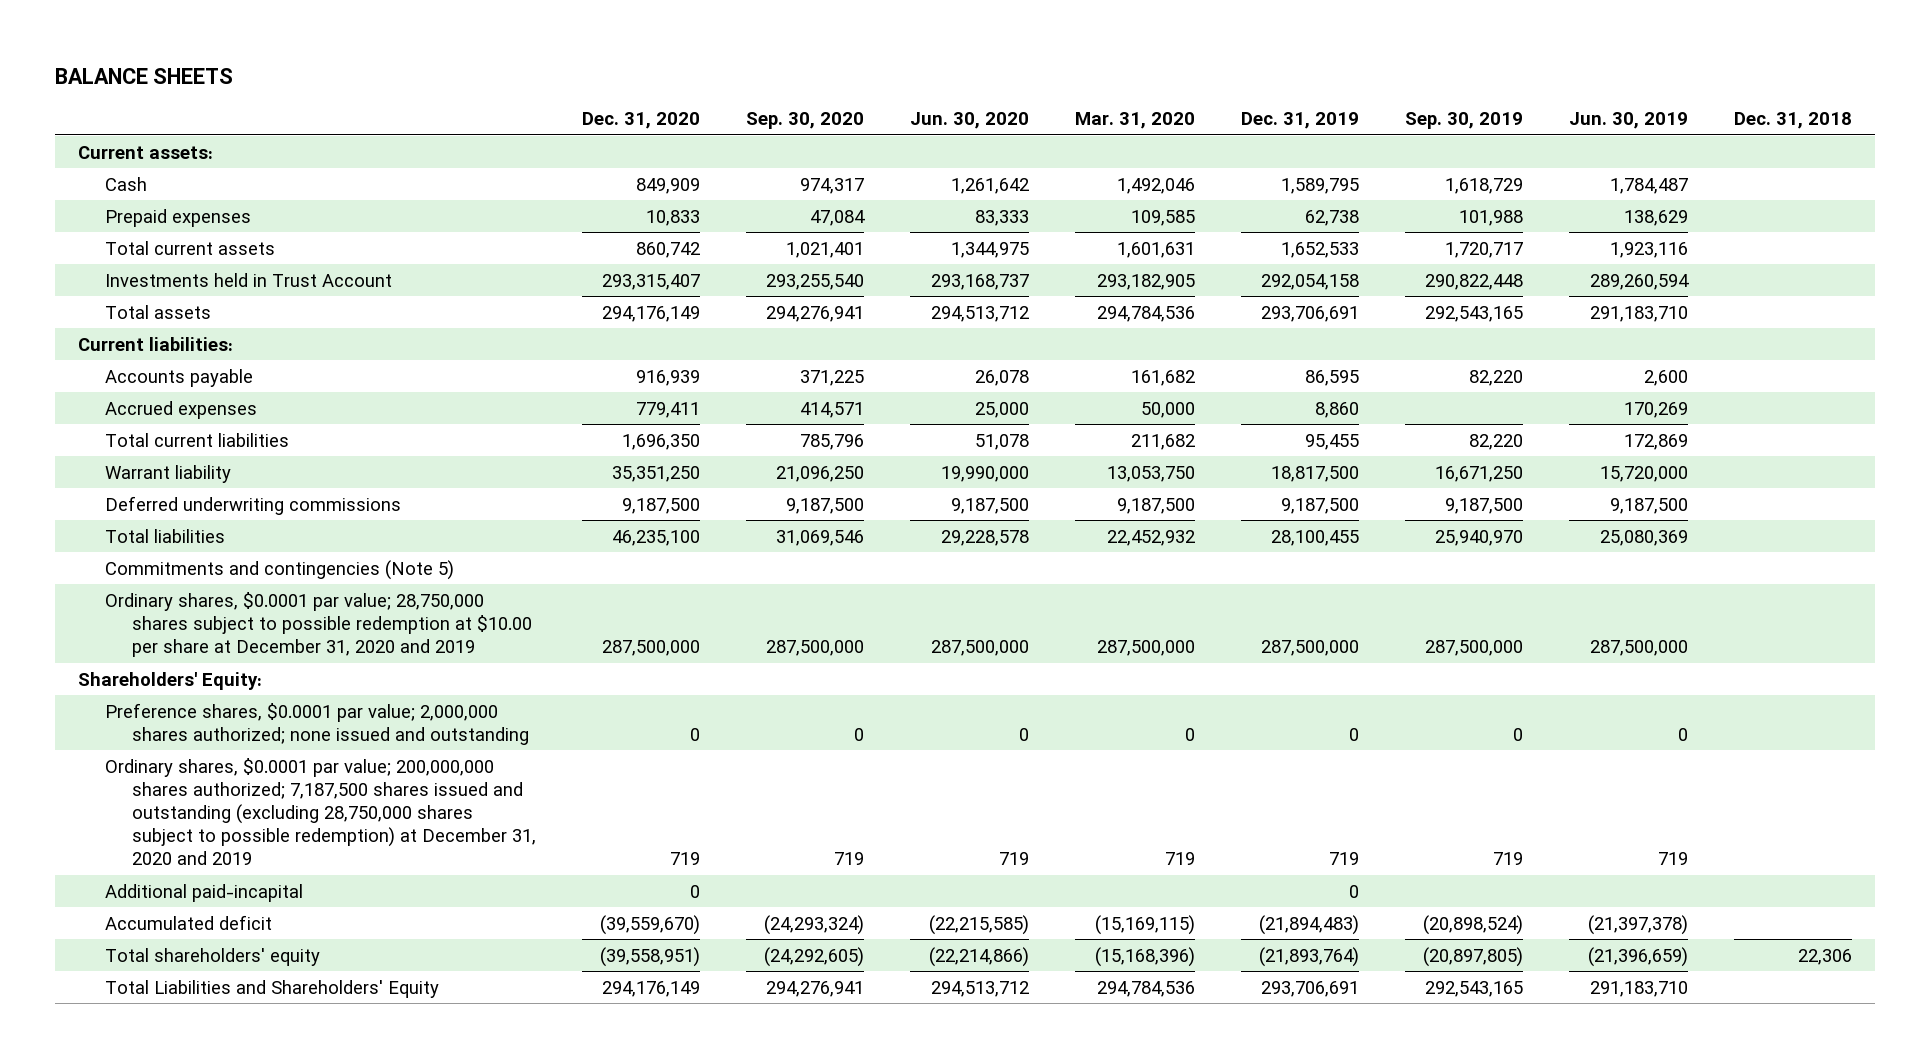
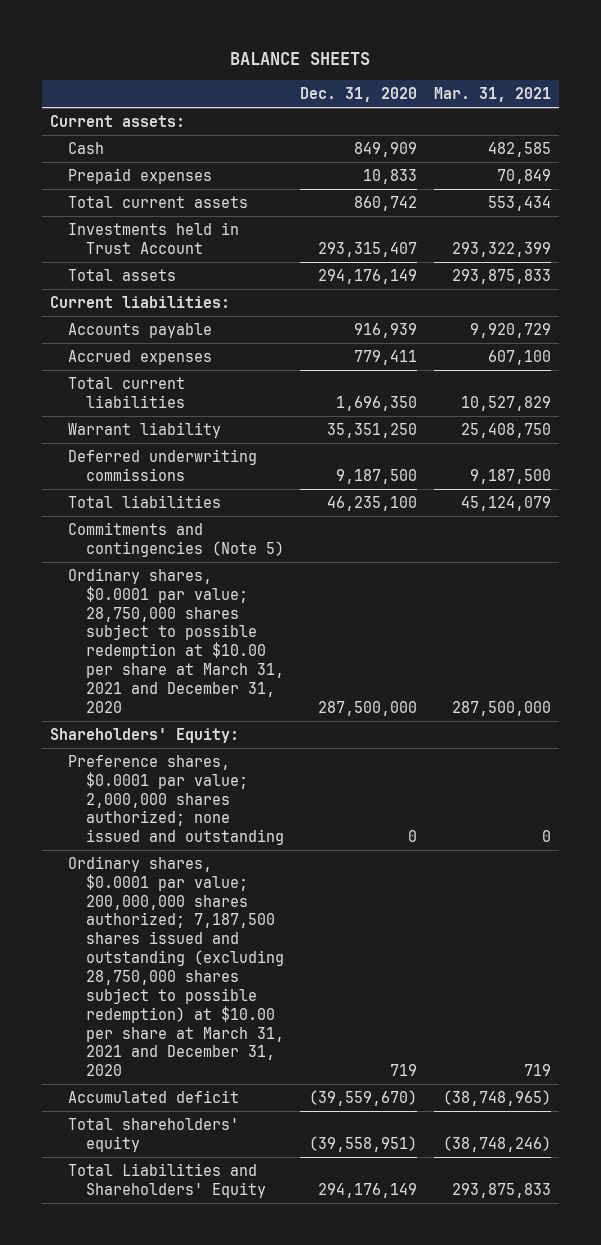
[745,112,864,130] Sep. 30, 2020 -> none
[909,112,1029,130] Jun. 30, 2020 -> none
[1074,112,1195,130] Mar. 31, 2020 -> none
[1241,112,1360,130] Dec. 31, 2019 -> none
[1405,112,1524,130] Sep. 30, 2019 -> none
[1569,112,1689,130] Jun. 30, 2019 -> none
[1734,112,1853,130] Dec. 31, 2018 -> none
none -> [433,87,551,103] Mar. 31, 2021
[104,591,532,657] Ordinary shares, $0.0001 par value; 28,750,000 shares subject to possible redemption at $10.00 per share at December 31, 2020 and 2019 -> [67,567,284,713] Ordinary shares, $0.0001 par value; 28,750,000 shares subject to possible redemption at $10.00 per share at March 31, 2021 and December 31, 2020
[104,883,303,902] Additional paid-incapital -> none
[104,757,536,866] Ordinary shares, $0.0001 par value; 200,000,000 shares authorized; 7,187,500 shares issued and outstanding (excluding 28,750,000 shares subject to possible redemption) at December 31, 2020 and 2019 -> [67,855,284,1077] Ordinary shares, $0.0001 par value; 200,000,000 shares authorized; 7,187,500 shares issued and outstanding (excluding 28,750,000 shares subject to possible redemption) at $10.00 per share at March 31, 2021 and December 31, 2020

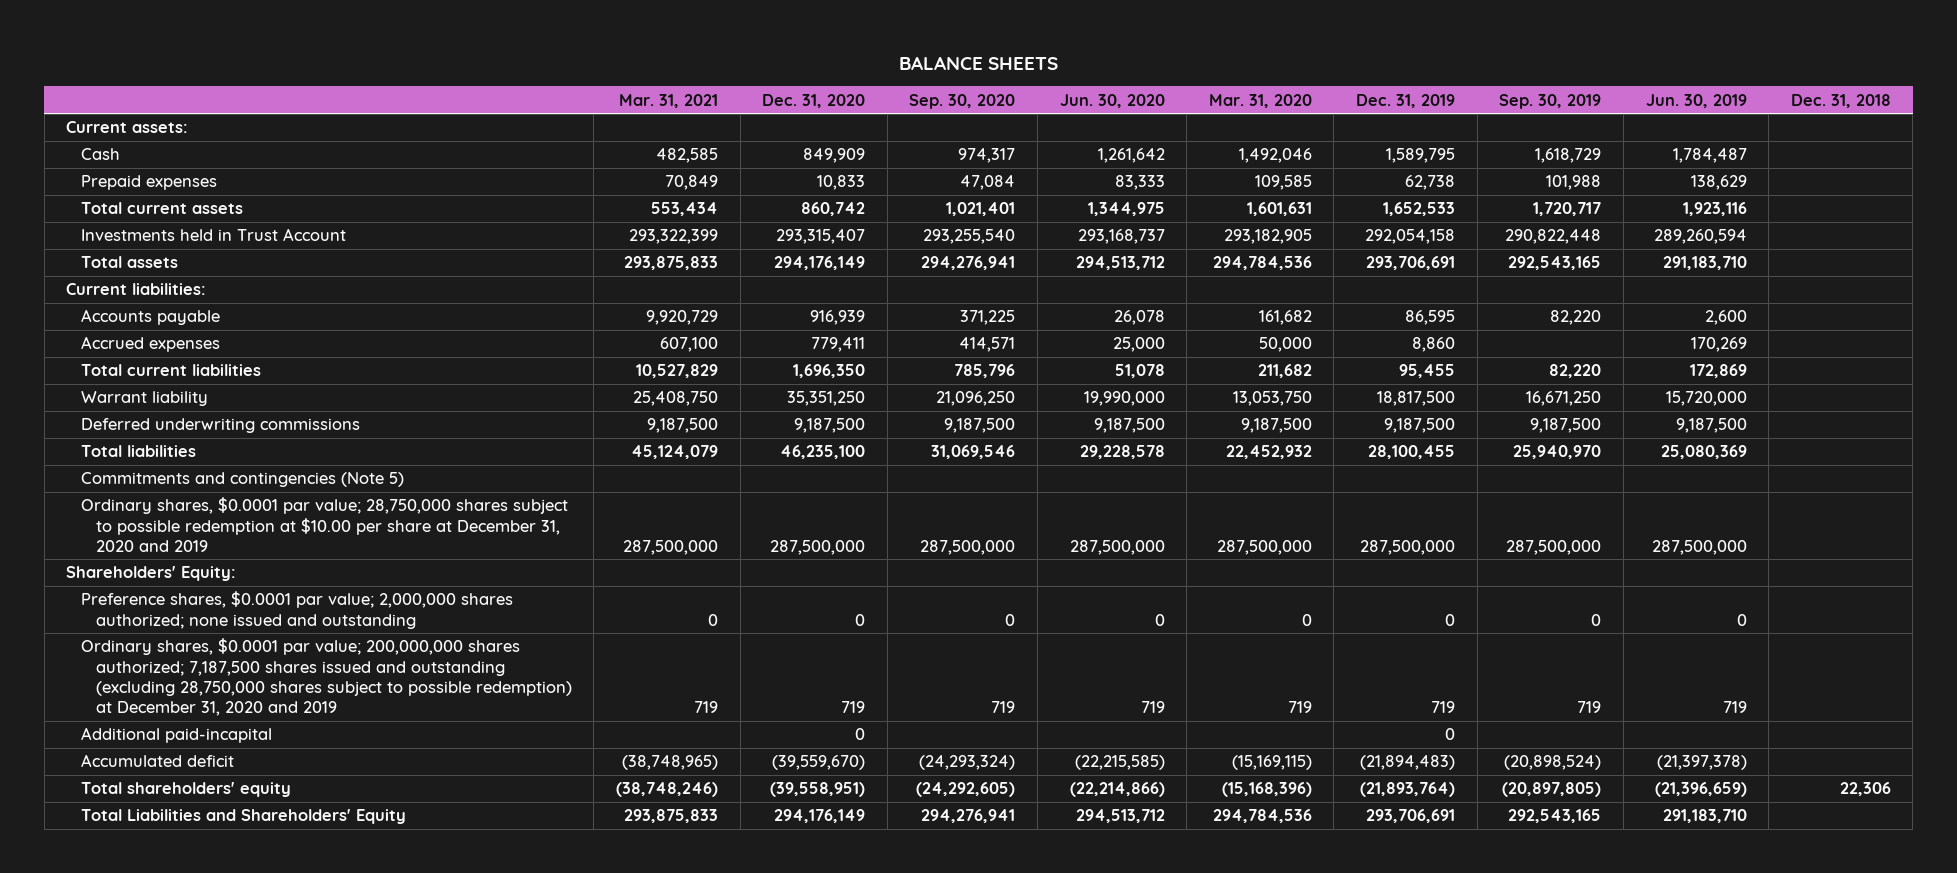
none -> [909,93,1016,109] Sep. 30, 2020
none -> [1059,93,1165,108] Jun. 30, 2020
none -> [1208,93,1312,108] Mar. 31, 2020
none -> [1356,93,1456,108] Dec. 31, 2019
none -> [1499,93,1602,109] Sep. 30, 2019
none -> [1645,93,1747,108] Jun. 30, 2019
none -> [1790,93,1891,108] Dec. 31, 2018
[67,567,284,713] Ordinary shares, $0.0001 par value; 28,750,000 shares subject to possible redemption at $10.00 per share at March 31, 2021 and December 31, 2020 -> [81,497,569,552] Ordinary shares, $0.0001 par value; 28,750,000 shares subject to possible redemption at $10.00 per share at December 31, 2020 and 2019
[67,855,284,1077] Ordinary shares, $0.0001 par value; 200,000,000 shares authorized; 7,187,500 shares issued and outstanding (excluding 28,750,000 shares subject to possible redemption) at $10.00 per share at March 31, 2021 and December 31, 2020 -> [81,638,572,716] Ordinary shares, $0.0001 par value; 200,000,000 shares authorized; 7,187,500 shares issued and outstanding (excluding 28,750,000 shares subject to possible redemption) at December 31, 2020 and 2019
none -> [81,727,273,744] Additional paid-incapital

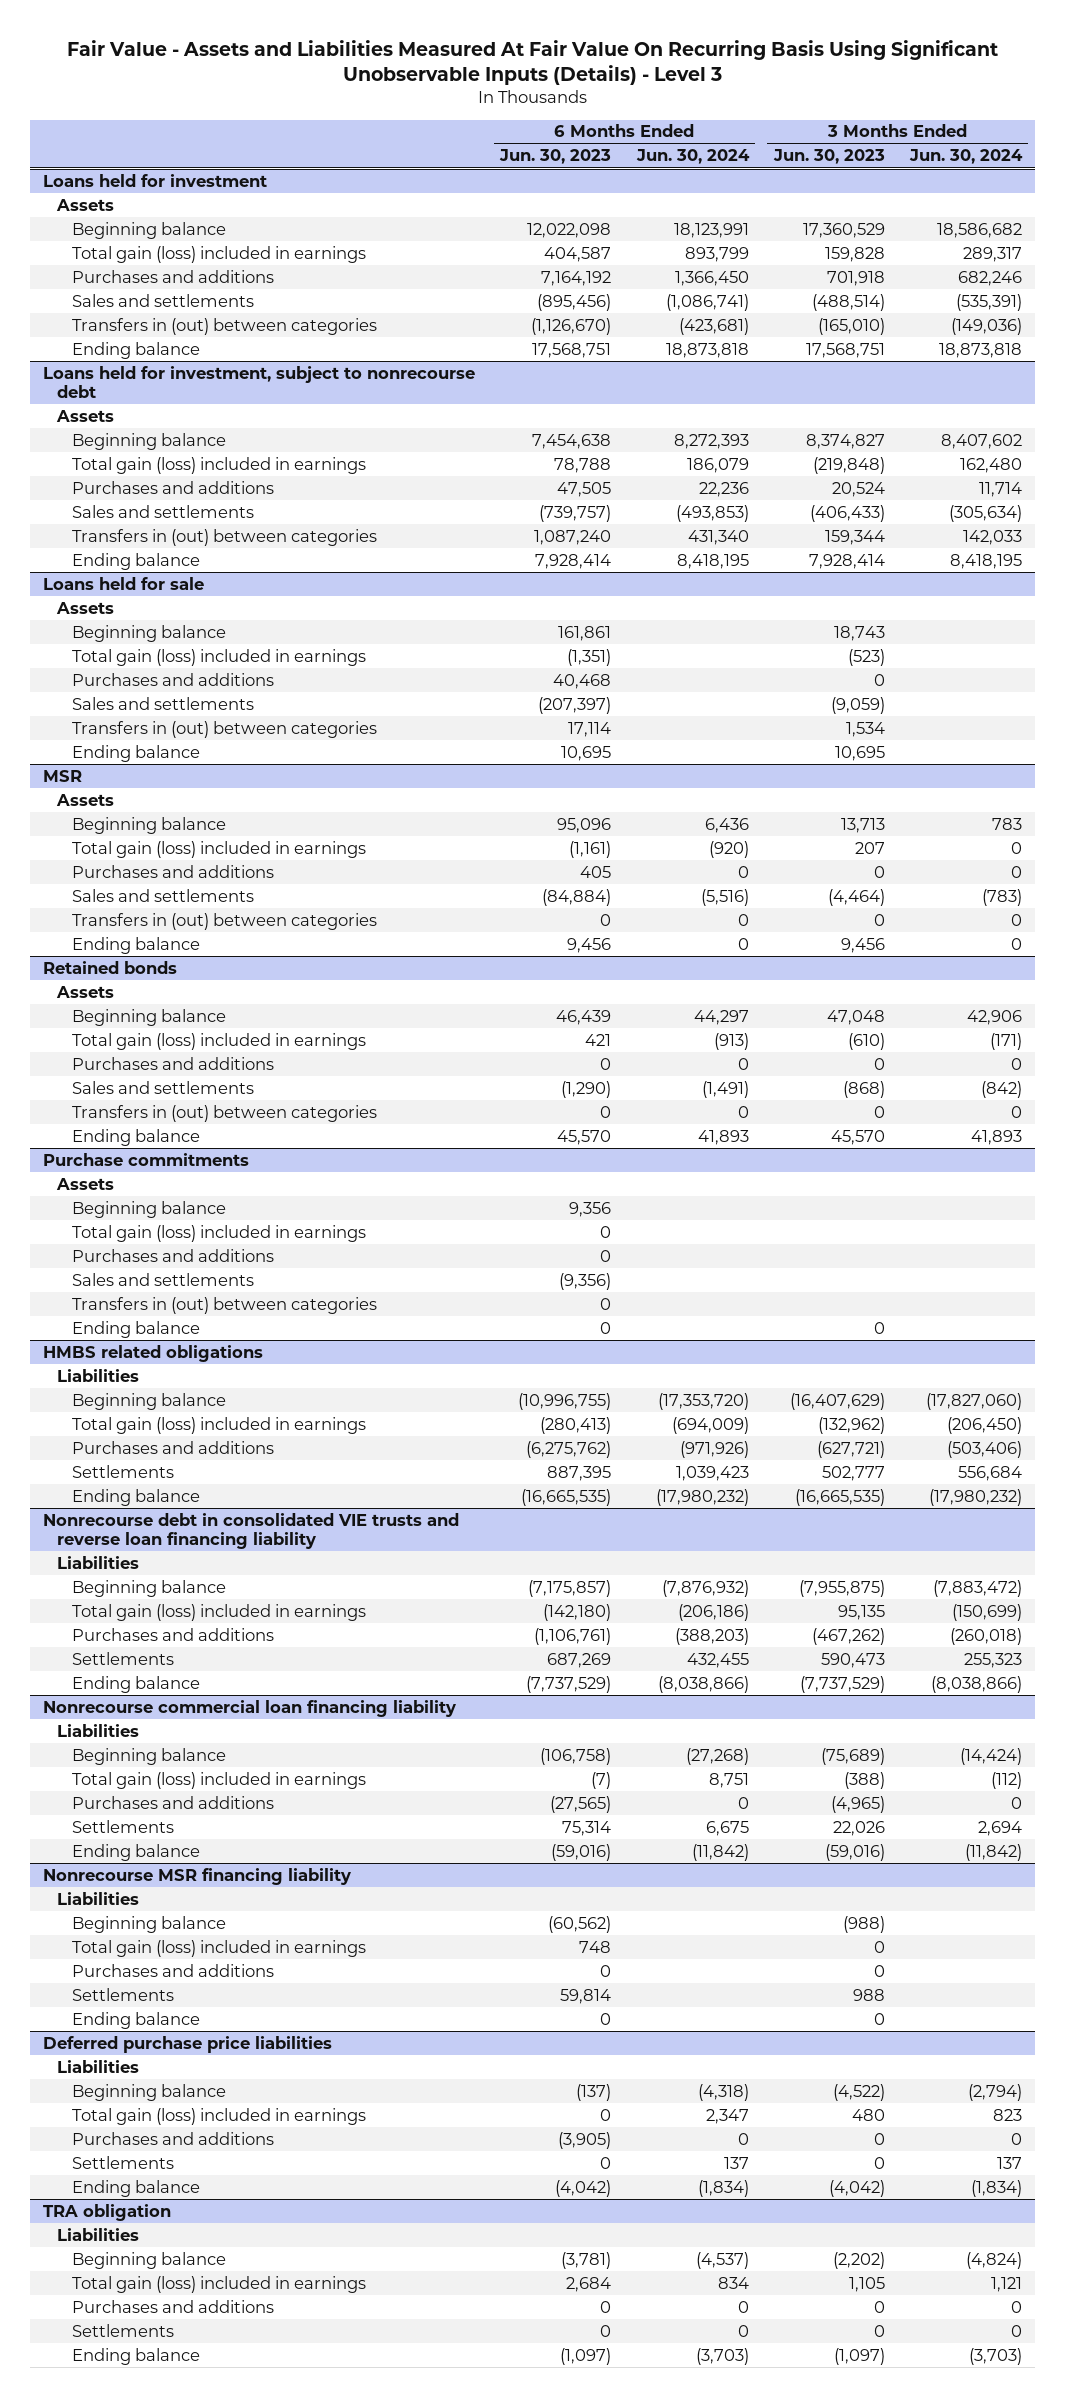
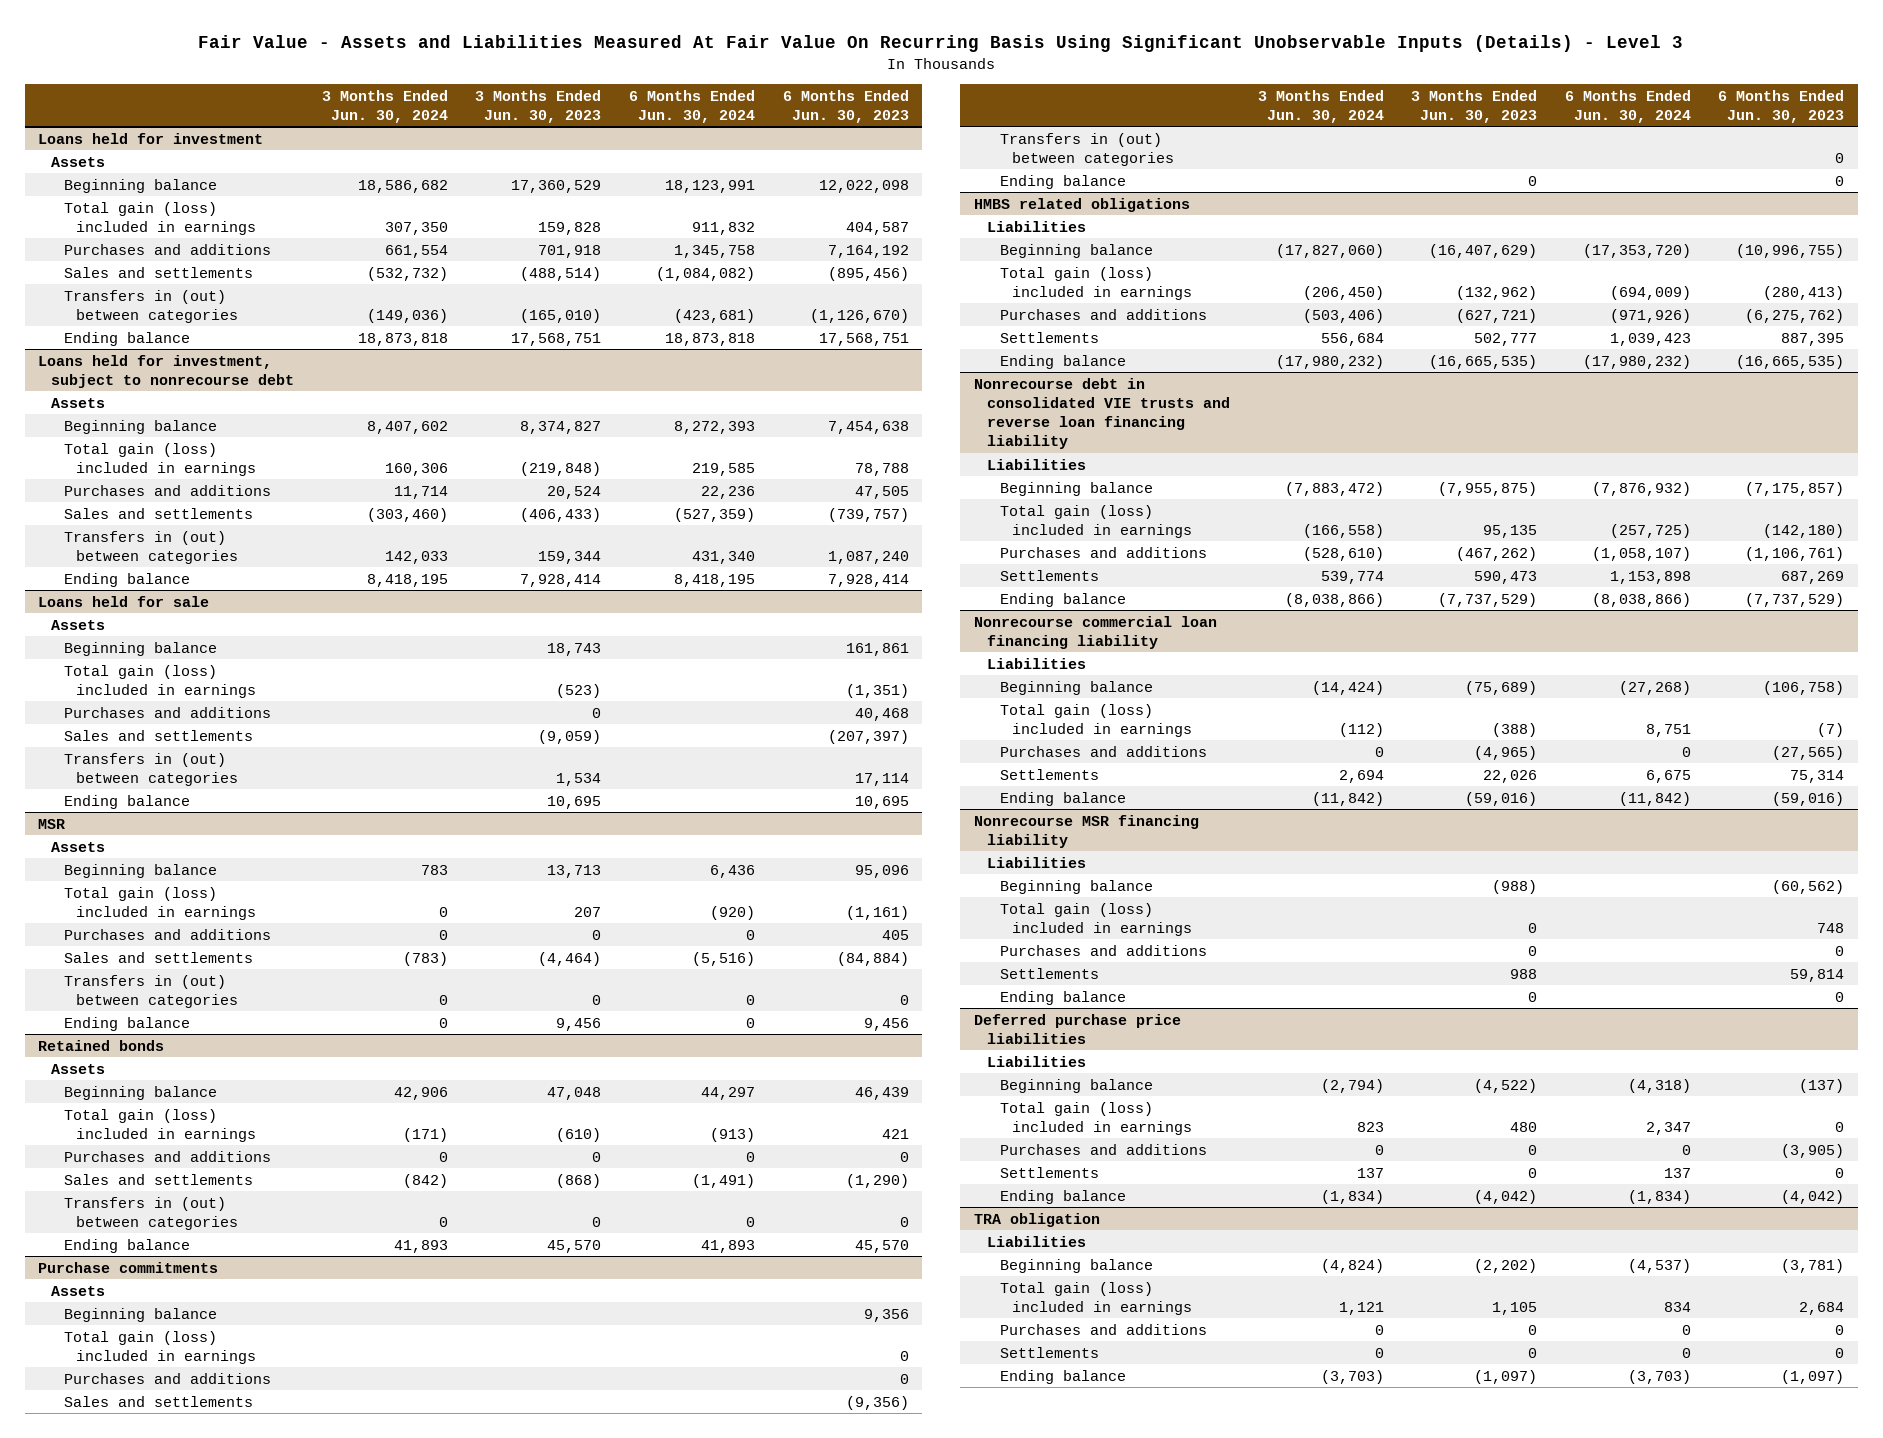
[684,246,749,262] 893,799 -> [691,221,755,235] 911,832
[963,246,1023,262] 289,317 -> [384,221,448,235] 307,350
[674,270,749,286] 1,366,450 -> [673,244,755,258] 1,345,758
[958,270,1023,286] 682,246 -> [384,244,448,258] 661,554
[665,293,749,311] (1,086,741) -> [655,266,755,281] (1,084,082)
[956,293,1023,311] (535,391) -> [366,266,448,281] (532,732)
[686,457,749,473] 186,079 -> [691,462,755,476] 219,585
[960,457,1023,473] 162,480 -> [384,462,448,476] 160,306
[675,504,749,522] (493,853) -> [673,507,755,522] (527,359)
[949,504,1023,522] (305,634) -> [366,507,448,522] (303,460)
[677,1603,749,1621] (206,186) -> [1609,523,1691,538] (257,725)
[952,1603,1023,1621] (150,699) -> [1302,523,1384,538] (166,558)
[674,1627,749,1645] (388,203) -> [1591,546,1691,561] (1,058,107)
[950,1627,1023,1645] (260,018) -> [1302,546,1384,561] (528,610)
[686,1652,749,1668] 432,455 -> [1609,570,1691,584] 1,153,898
[964,1652,1023,1668] 255,323 -> [1320,570,1384,584] 539,774

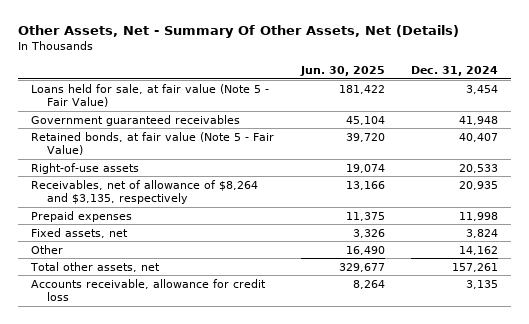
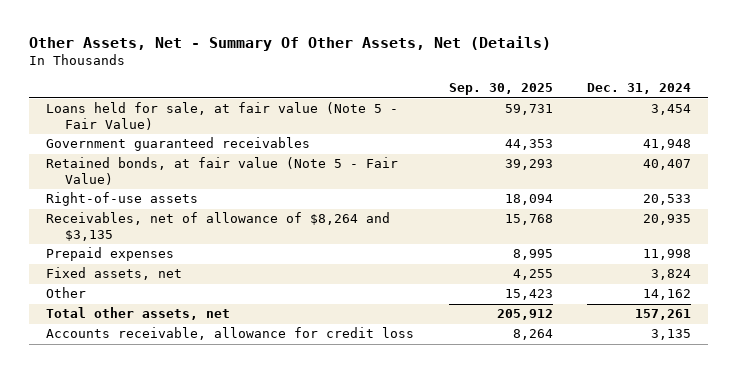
[299,66,385,77] Jun. 30, 2025 -> none
none -> [448,83,553,96] Sep. 30, 2025
[31,179,259,205] Receivables, net of allowance of $8,264 and $3,135, respectively -> [46,212,391,241] Receivables, net of allowance of $8,264 and $3,135

